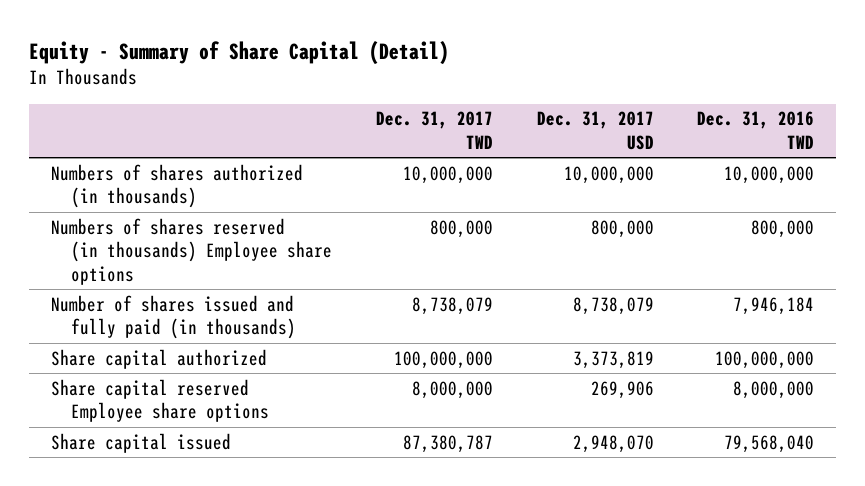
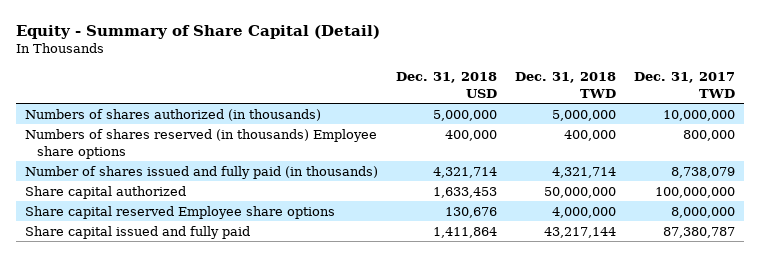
[536,111,654,151] Dec. 31, 2017 USD -> none
[697,111,815,150] Dec. 31, 2016 TWD -> none
none -> [395,71,497,98] Dec. 31, 2018 USD
none -> [514,71,616,98] Dec. 31, 2018 TWD
[50,432,231,453] Share capital issued -> [24,225,250,239] Share capital issued and fully paid

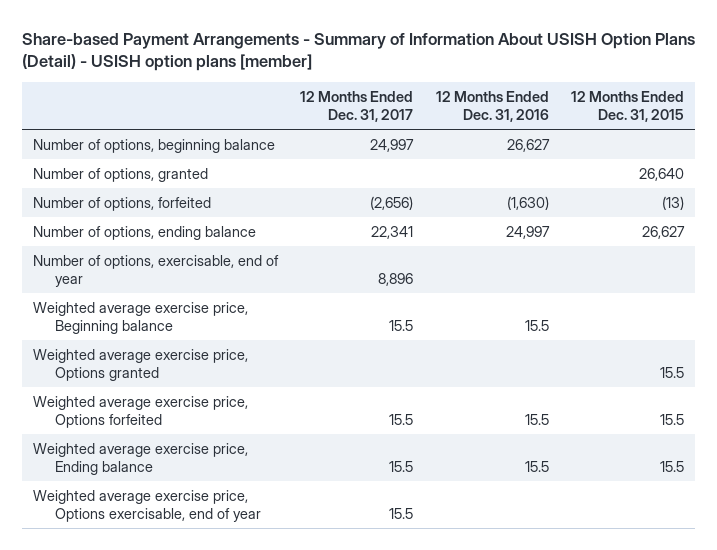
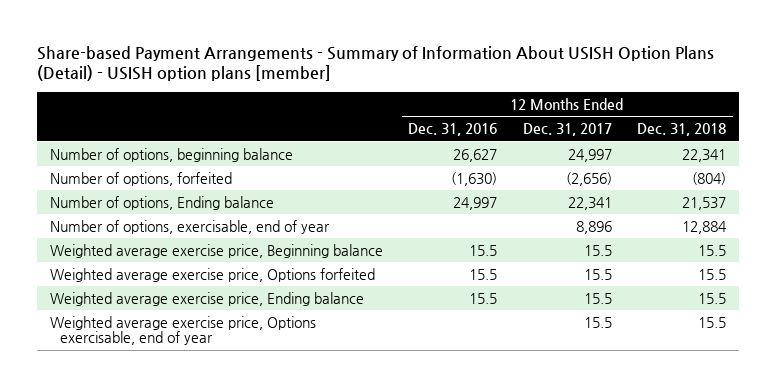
[570,90,684,122] 12 Months Ended Dec. 31, 2015 -> none
none -> [637,122,727,136] Dec. 31, 2018
[33,167,209,182] Number of options, granted -> none
[33,225,257,240] Number of options, ending balance -> [49,195,274,210] Number of options, Ending balance
[33,348,249,382] Weighted average exercise price, Options granted -> none

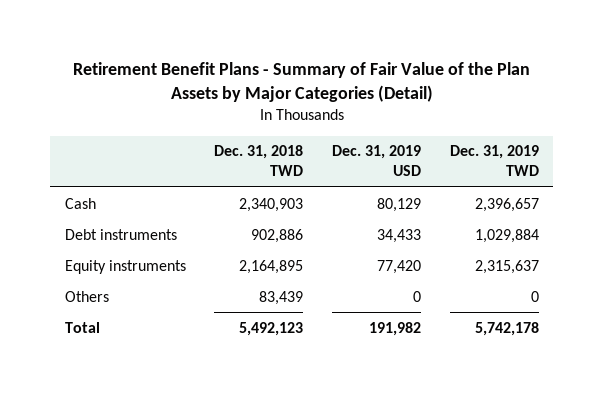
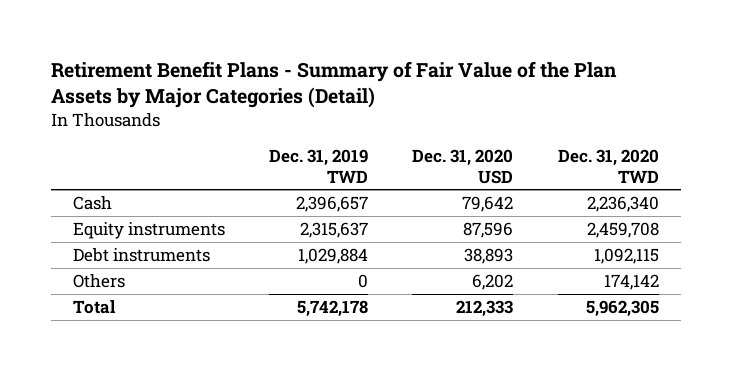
[214,145,304,177] Dec. 31, 2018 TWD -> none
[331,145,421,177] Dec. 31, 2019 USD -> none
none -> [412,149,514,184] Dec. 31, 2020 USD
none -> [557,149,659,183] Dec. 31, 2020 TWD
[64,228,177,240] Debt instruments -> [72,247,210,262] Debt instruments

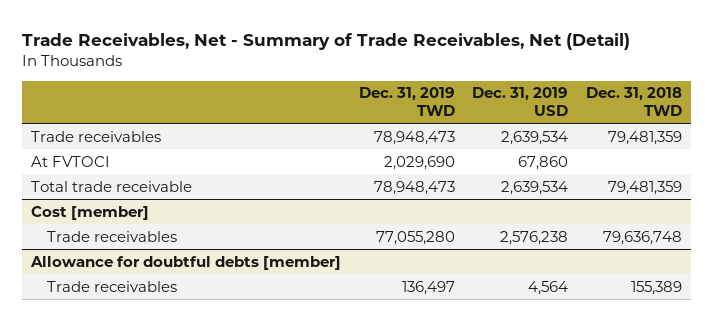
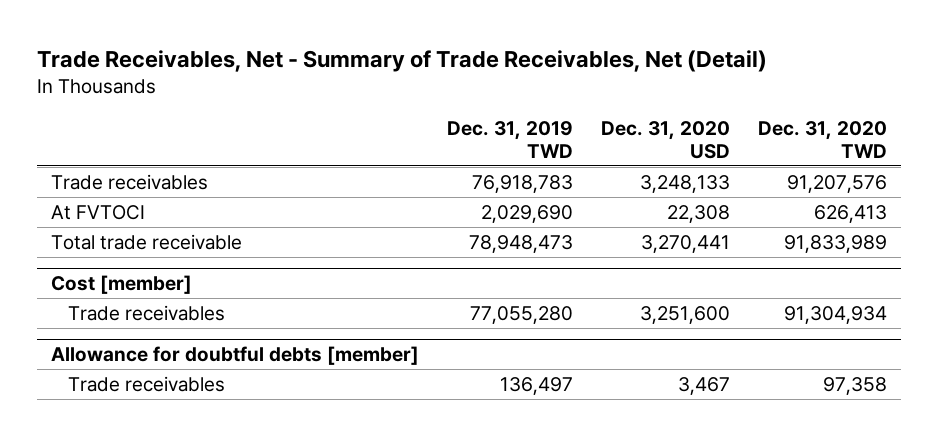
[472,87,569,117] Dec. 31, 2019 USD -> none
[585,87,682,117] Dec. 31, 2018 TWD -> none
none -> [600,121,730,159] Dec. 31, 2020 USD
none -> [757,121,887,158] Dec. 31, 2020 TWD
[373,130,455,145] 78,948,473 -> [471,175,573,194] 76,918,783

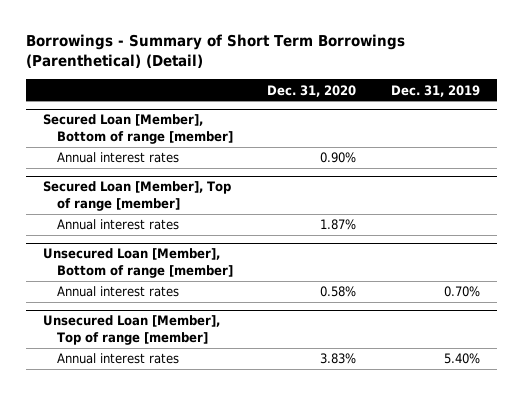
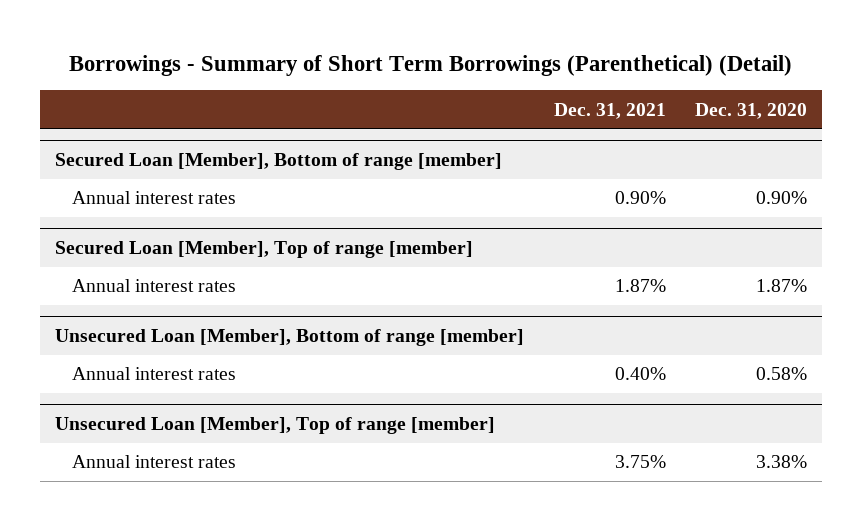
[390,84,480,97] Dec. 31, 2019 -> none
none -> [553,102,666,119] Dec. 31, 2021
[320,353,357,365] 3.83% -> [756,455,808,469] 3.38%

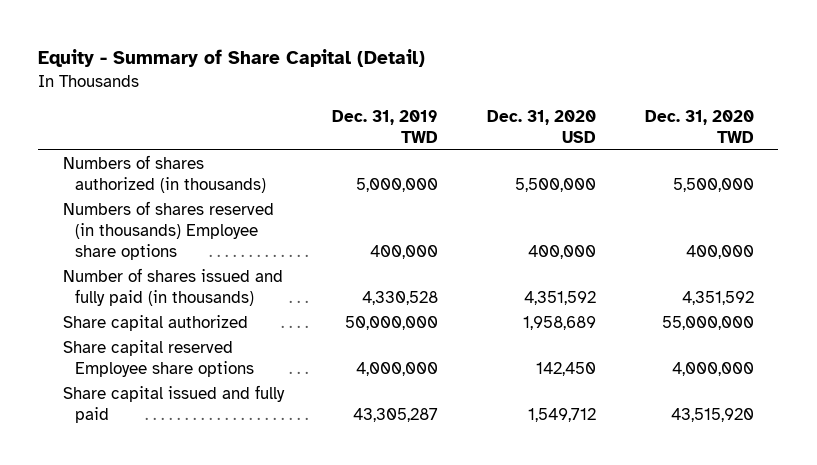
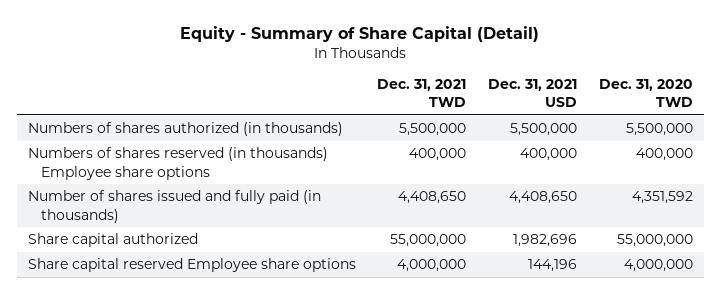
[332,109,439,143] Dec. 31, 2019 TWD -> none
[487,109,597,143] Dec. 31, 2020 USD -> none
none -> [377,79,467,108] Dec. 31, 2021 TWD
none -> [487,79,577,108] Dec. 31, 2021 USD
[62,385,285,424] Share capital issued and fully paid -> none

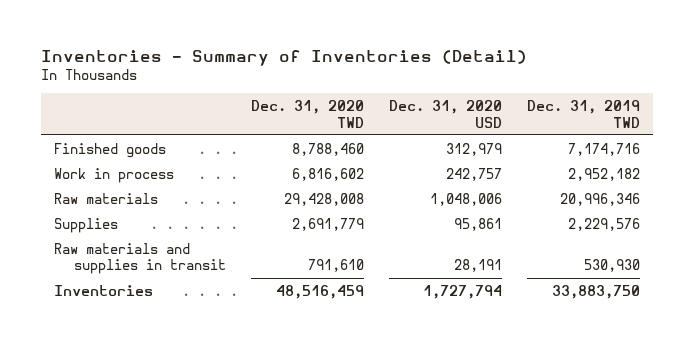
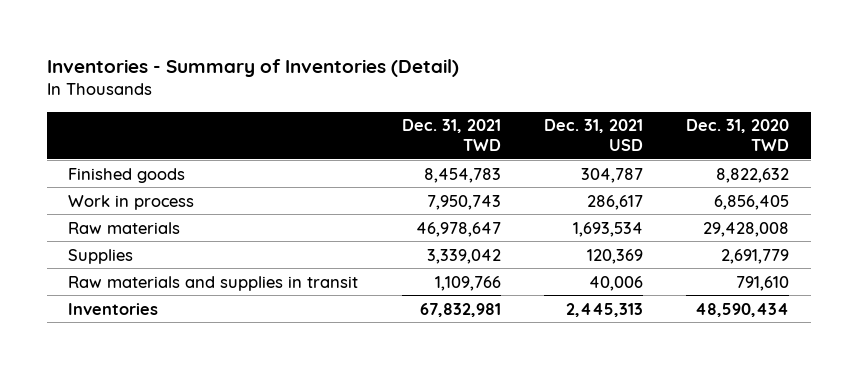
[388,99,502,128] Dec. 31, 2020 USD -> none
[527,99,641,128] Dec. 31, 2019 TWD -> none
none -> [401,119,501,151] Dec. 31, 2021 TWD
none -> [543,119,643,151] Dec. 31, 2021 USD
[291,142,364,156] 8,788,460 -> [716,167,790,183] 8,822,632
[291,167,364,181] 6,816,602 -> [714,194,790,210] 6,856,405
[275,284,364,299] 48,516,459 -> [695,302,790,317] 48,590,434

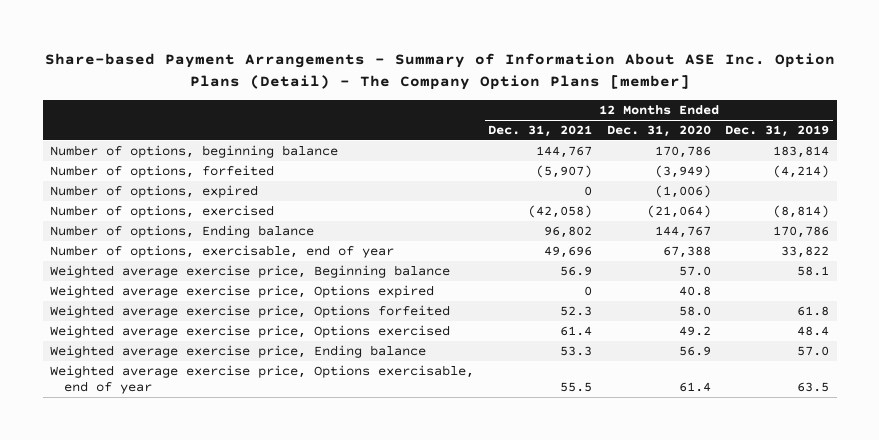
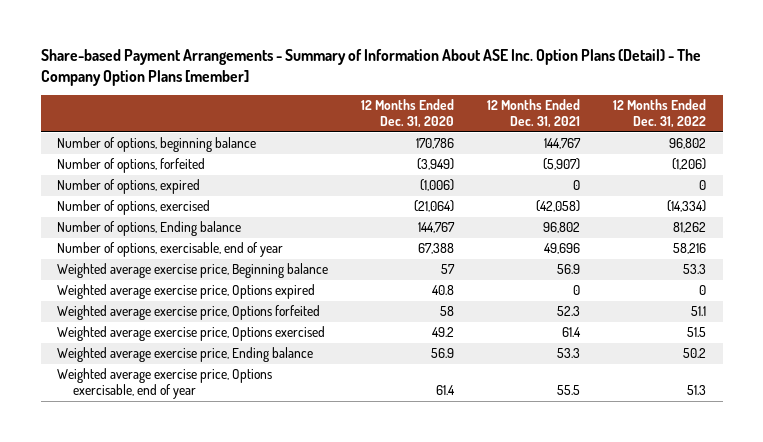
[725,125,830,138] Dec. 31, 2019 -> none
none -> [613,99,707,129] 12 Months Ended Dec. 31, 2022
[678,266,711,277] 57.0 -> [441,264,456,275] 57
[678,306,711,317] 58.0 -> [440,306,455,317] 58

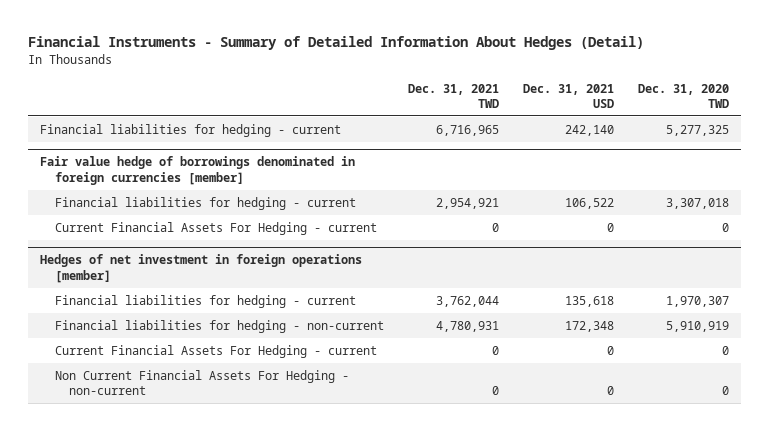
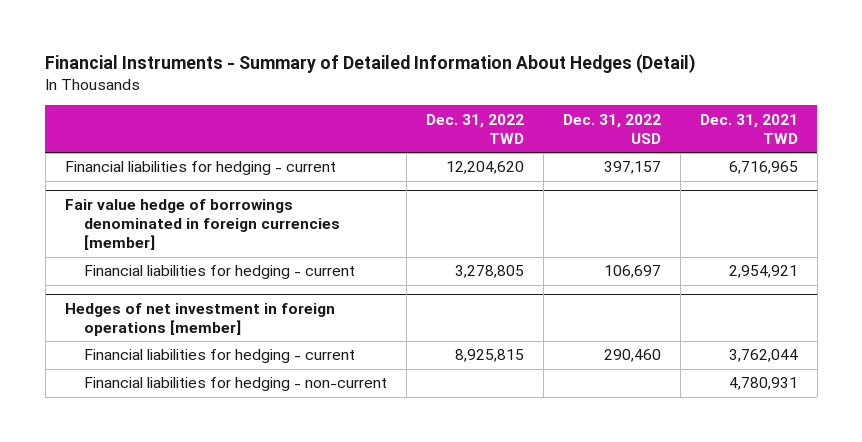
[522,83,614,108] Dec. 31, 2021 USD -> none
[637,83,729,108] Dec. 31, 2020 TWD -> none
none -> [425,113,524,144] Dec. 31, 2022 TWD
none -> [562,113,661,144] Dec. 31, 2022 USD
[54,221,377,235] Current Financial Assets For Hedging - current -> none
[54,344,377,358] Current Financial Assets For Hedging - current -> none
[54,369,349,396] Non Current Financial Assets For Hedging - non-current -> none

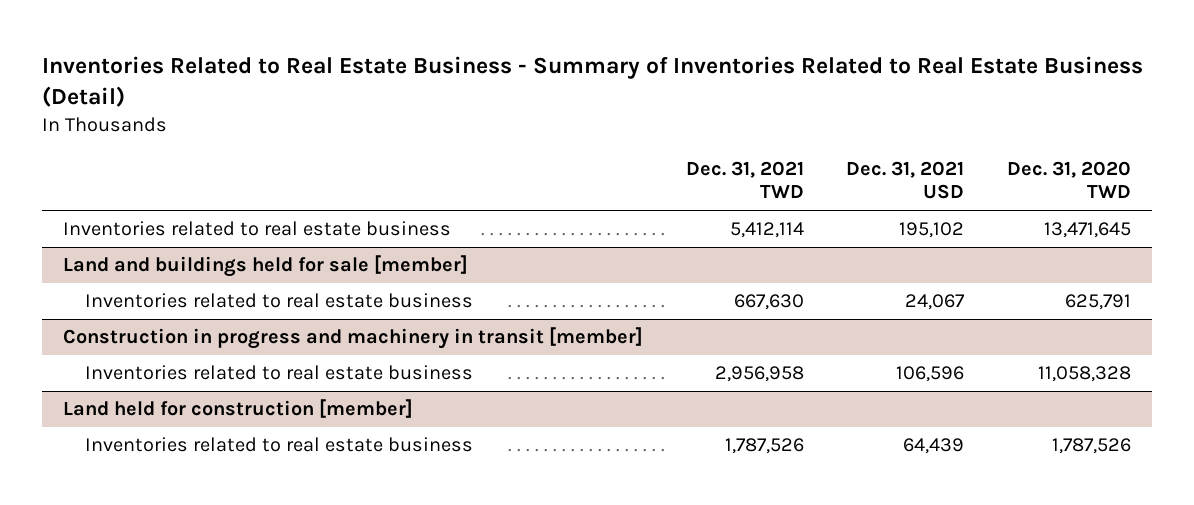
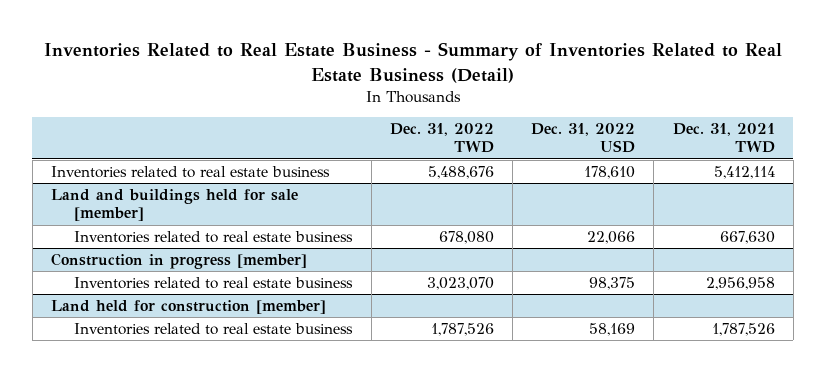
[846,161,965,200] Dec. 31, 2021 USD -> none
[1006,161,1131,199] Dec. 31, 2020 TWD -> none
none -> [389,123,494,154] Dec. 31, 2022 TWD
none -> [531,123,636,154] Dec. 31, 2022 USD
[63,327,644,350] Construction in progress and machinery in transit [member] -> [50,253,307,270] Construction in progress [member]

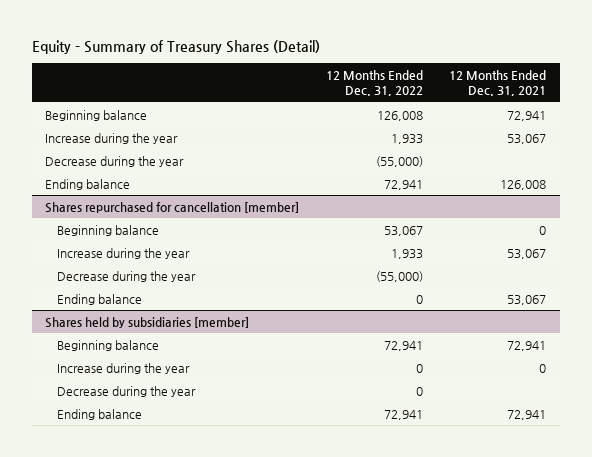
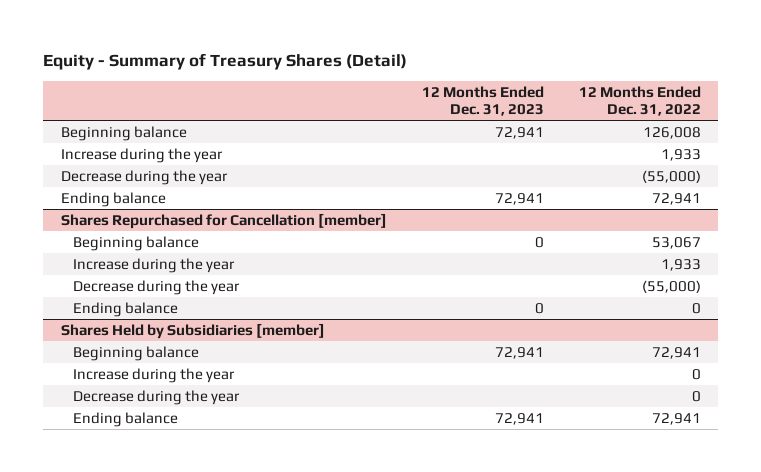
[449,69,547,97] 12 Months Ended Dec. 31, 2021 -> none
none -> [421,85,544,117] 12 Months Ended Dec. 31, 2023
[45,201,300,213] Shares repurchased for cancellation [member] -> [60,212,387,229] Shares Repurchased for Cancellation [member]
[45,316,250,328] Shares held by subsidiaries [member] -> [60,322,325,339] Shares Held by Subsidiaries [member]

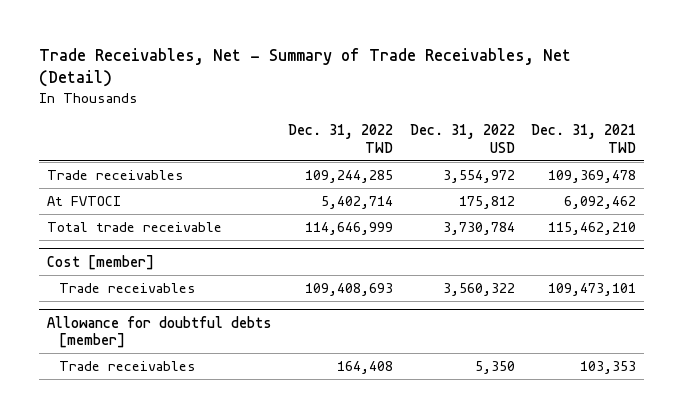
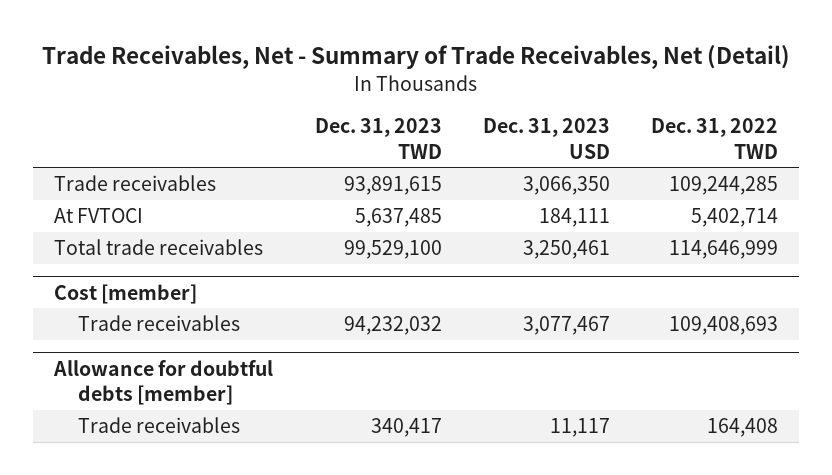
[409,123,515,153] Dec. 31, 2022 USD -> none
[530,123,636,153] Dec. 31, 2021 TWD -> none
none -> [314,118,442,159] Dec. 31, 2023 TWD
none -> [482,118,610,159] Dec. 31, 2023 USD
[47,221,223,232] Total trade receivable -> [54,238,264,255] Total trade receivables

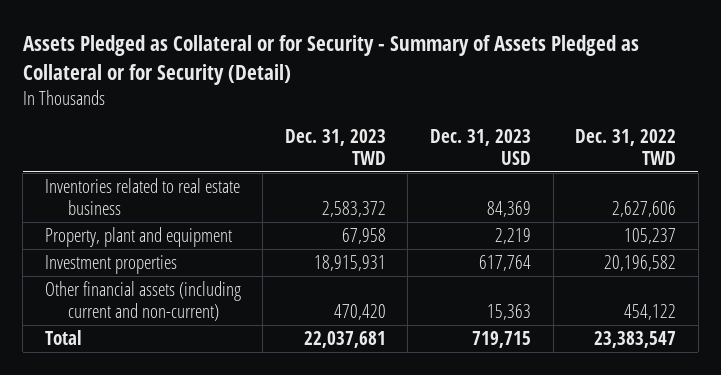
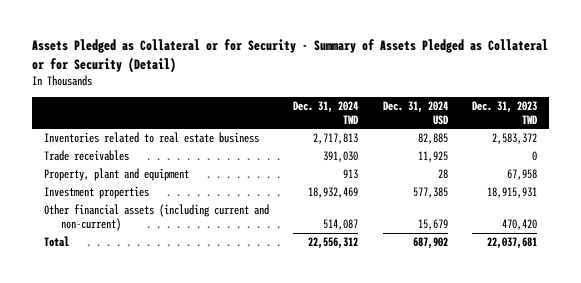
[429,128,531,165] Dec. 31, 2023 USD -> none
[575,128,677,165] Dec. 31, 2022 TWD -> none
none -> [293,100,360,124] Dec. 31, 2024 TWD
none -> [382,100,449,125] Dec. 31, 2024 USD
none -> [43,150,129,162] Trade receivables

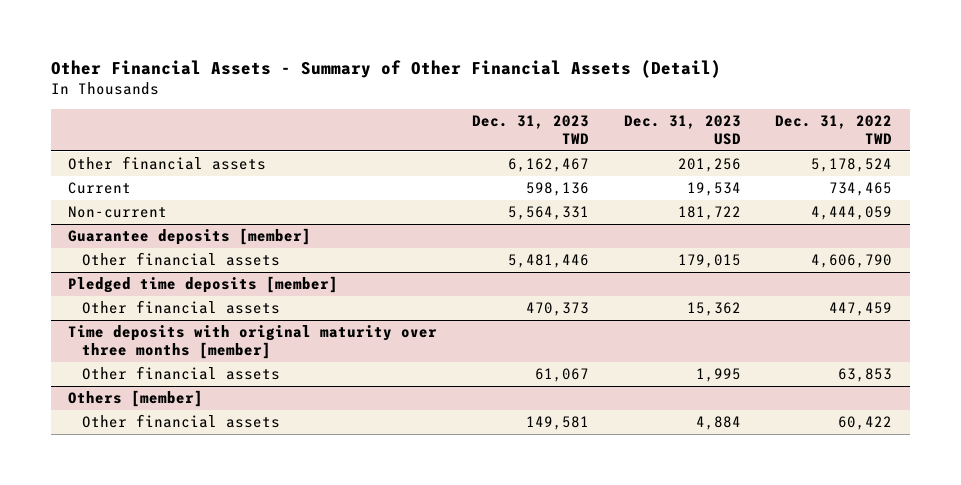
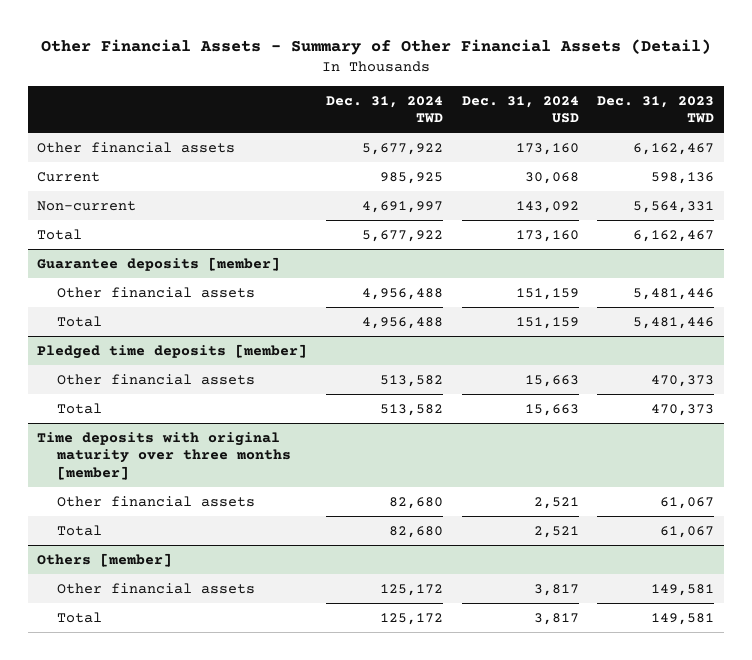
[623,115,741,146] Dec. 31, 2023 USD -> none
[775,115,893,145] Dec. 31, 2022 TWD -> none
none -> [325,95,443,124] Dec. 31, 2024 TWD
none -> [461,95,579,124] Dec. 31, 2024 USD
none -> [37,228,83,240] Total
none -> [57,315,103,327] Total
none -> [57,402,103,414] Total
none -> [57,524,103,536] Total
none -> [57,611,103,623] Total

